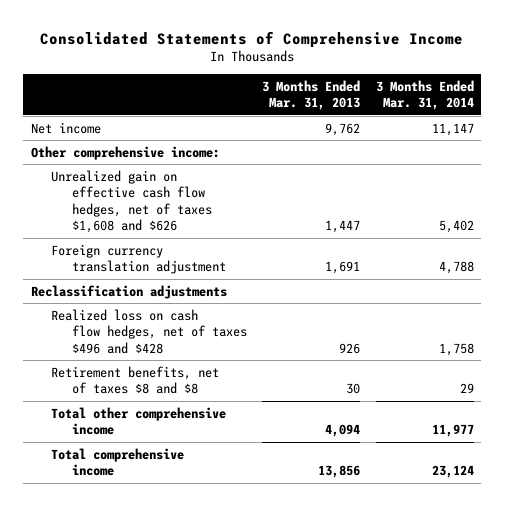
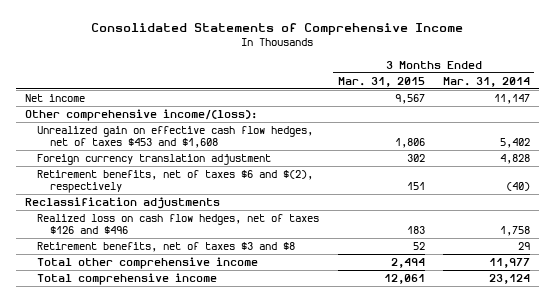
[262,79,361,111] 3 Months Ended Mar. 31, 2013 -> none
none -> [337,76,425,87] Mar. 31, 2015
[31,145,221,160] Other comprehensive income: -> [24,109,257,122] Other comprehensive income/(loss):
[51,169,212,234] Unrealized gain on effective cash flow hedges, net of taxes $1,608 and $626 -> [37,126,314,149] Unrealized gain on effective cash flow hedges, net of taxes $453 and $1,608
[438,261,474,275] 4,788 -> [499,154,530,165] 4,828
none -> [37,170,314,194] Retirement benefits, net of taxes $6 and $(2), respectively
[51,308,247,354] Realized loss on cash flow hedges, net of taxes $496 and $428 -> [37,214,320,235] Realized loss on cash flow hedges, net of taxes $126 and $496
[51,365,220,395] Retirement benefits, net of taxes $8 and $8 -> [37,242,296,253] Retirement benefits, net of taxes $3 and $8

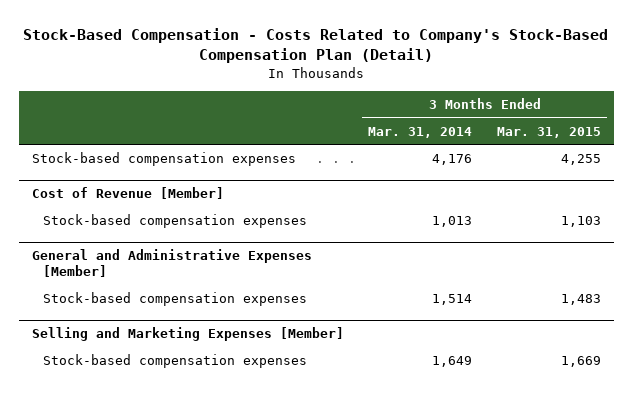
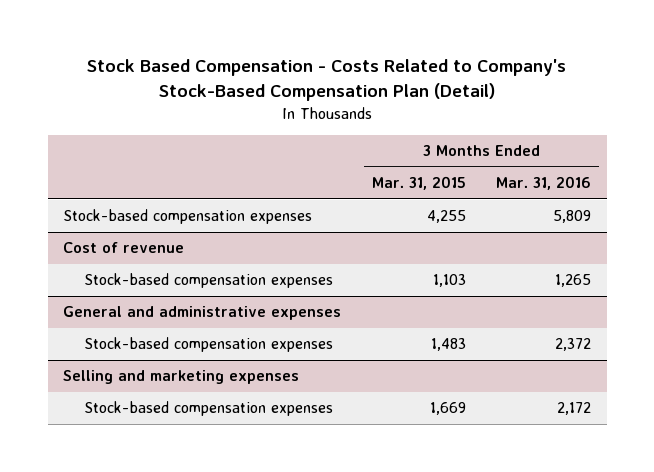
[23,27,609,64] Stock-Based Compensation - Costs Related to Company's Stock-Based Compensation Plan (Detail) -> [87,59,567,102] Stock Based Compensation - Costs Related to Company's Stock-Based Compensation Plan (Detail)
[368,126,473,138] Mar. 31, 2014 -> none
none -> [496,176,592,191] Mar. 31, 2016
[31,187,224,200] Cost of Revenue [Member] -> [62,242,184,254] Cost of revenue
[31,249,312,278] General and Administrative Expenses [Member] -> [62,306,341,321] General and administrative expenses
[31,327,344,342] Selling and Marketing Expenses [Member] -> [62,370,299,385] Selling and marketing expenses

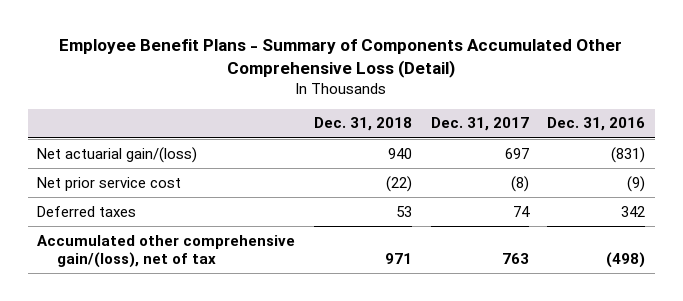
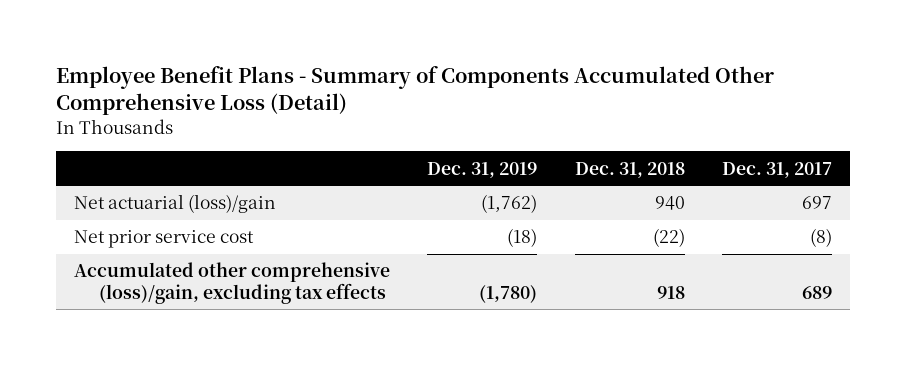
[547,117,646,132] Dec. 31, 2016 -> none
none -> [427,161,538,178] Dec. 31, 2019
[37,146,198,163] Net actuarial gain/(loss) -> [74,194,277,214] Net actuarial (loss)/gain
[37,205,137,217] Deferred taxes -> none
[37,234,296,269] Accumulated other comprehensive gain/(loss), net of tax -> [74,262,391,304] Accumulated other comprehensive (loss)/gain, excluding tax effects
[384,253,412,265] 971 -> [656,285,685,299] 918
[501,253,529,265] 763 -> [801,285,832,299] 689

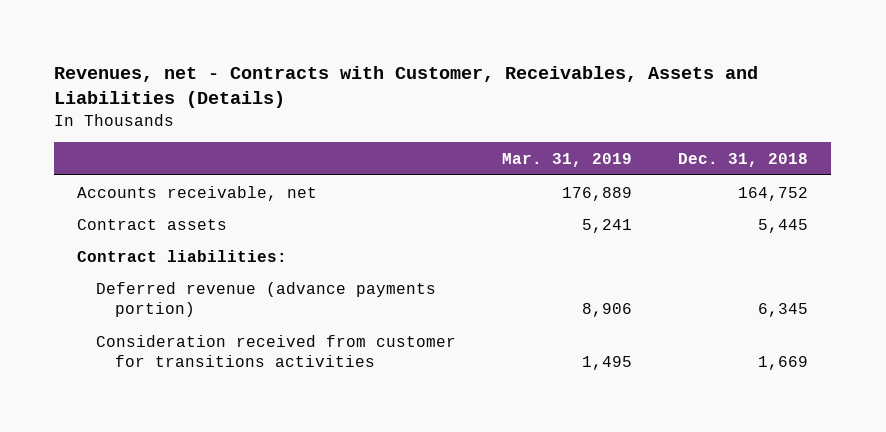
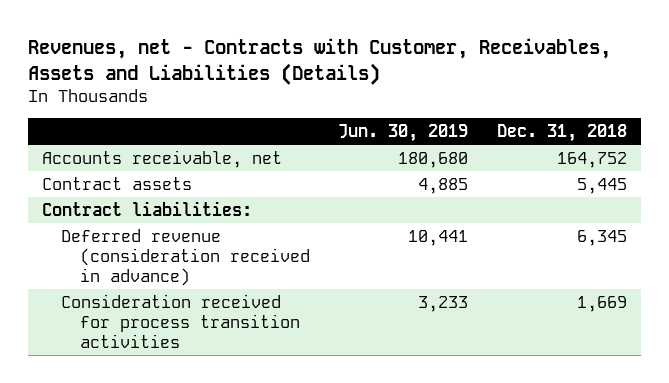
[502,152,633,167] Mar. 31, 2019 -> none
none -> [338,124,469,143] Jun. 30, 2019
[96,281,437,317] Deferred revenue (advance payments portion) -> [61,228,310,286] Deferred revenue (consideration received in advance)
[96,334,457,367] Consideration received from customer for transitions activities -> [61,293,300,348] Consideration received for process transition activities

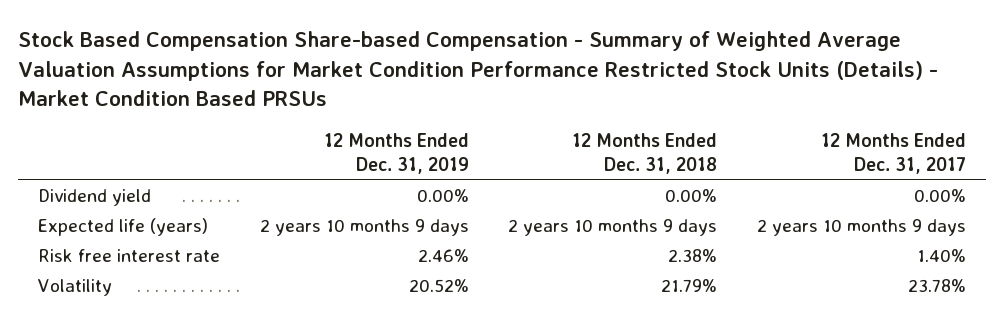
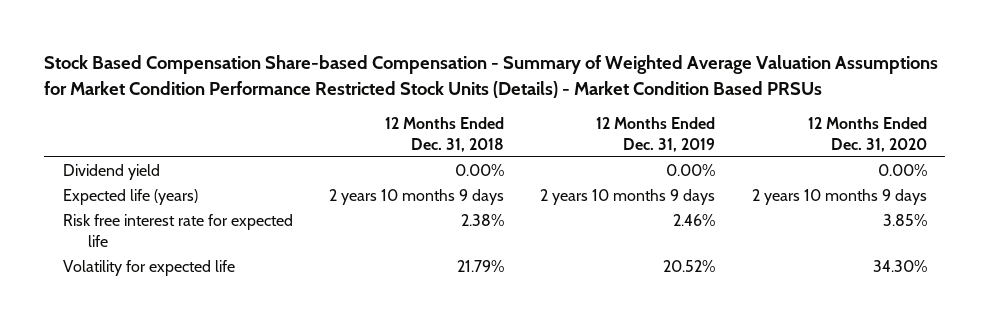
[820,133,966,174] 12 Months Ended Dec. 31, 2017 -> none
none -> [807,117,927,152] 12 Months Ended Dec. 31, 2020
[37,248,220,262] Risk free interest rate -> [62,214,293,247] Risk free interest rate for expected life
[37,278,112,296] Volatility -> [62,260,235,277] Volatility for expected life

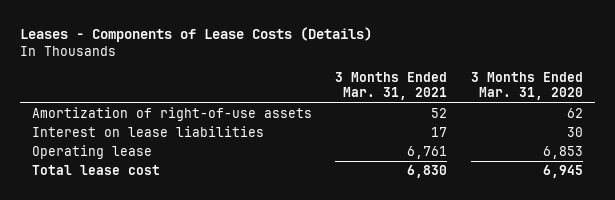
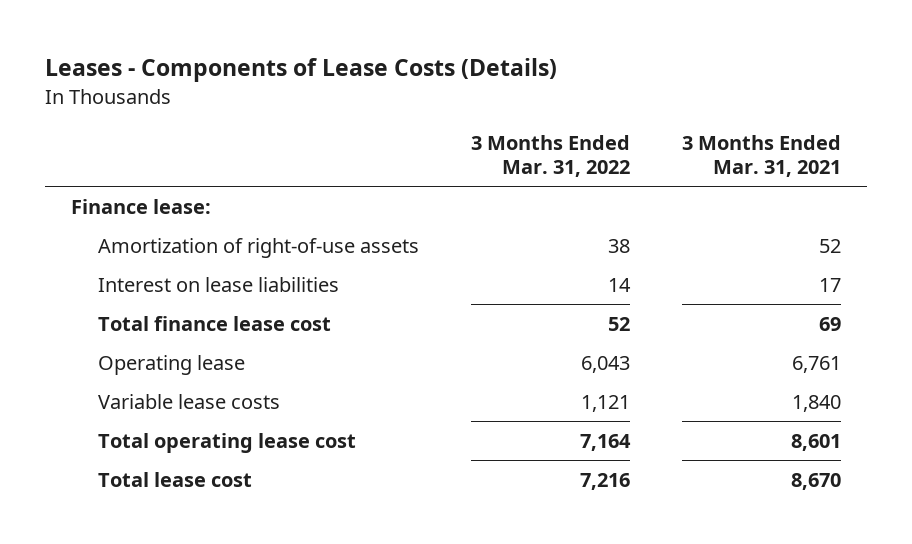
[470,72,583,101] 3 Months Ended Mar. 31, 2020 -> none
none -> [471,135,631,177] 3 Months Ended Mar. 31, 2022
none -> [71,198,212,214] Finance lease:
none -> [98,315,332,331] Total finance lease cost
none -> [98,393,281,409] Variable lease costs
none -> [98,432,357,453] Total operating lease cost
[407,165,448,179] 6,830 -> [791,472,842,490] 8,670

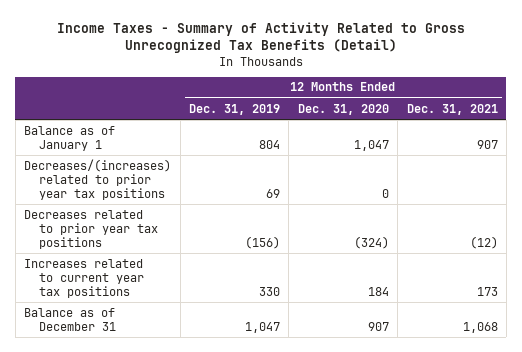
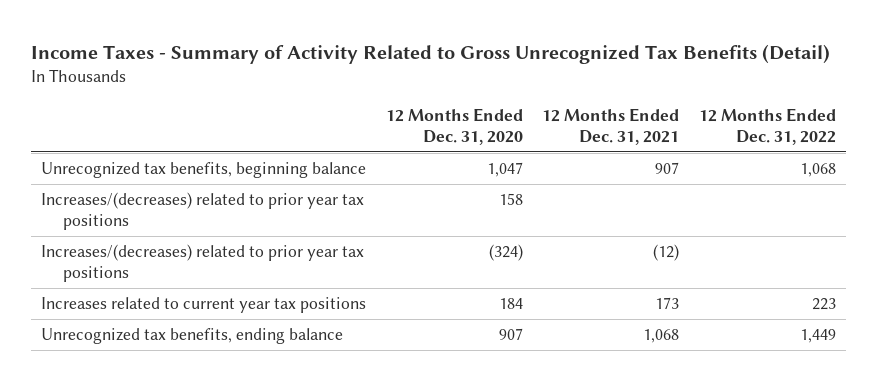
[188,103,280,115] Dec. 31, 2019 -> none
none -> [699,108,837,146] 12 Months Ended Dec. 31, 2022
[24,125,116,151] Balance as of January 1 -> [41,162,367,179] Unrecognized tax benefits, beginning balance
[24,158,172,200] Decreases/(increases) related to prior year tax positions -> [41,192,365,231] Increases/(decreases) related to prior year tax positions
[381,188,389,198] 0 -> [498,193,523,206] 158
[24,209,159,249] Decreases related to prior year tax positions -> [41,244,365,283] Increases/(decreases) related to prior year tax positions
[24,307,117,331] Balance as of December 31 -> [41,328,344,345] Unrecognized tax benefits, ending balance

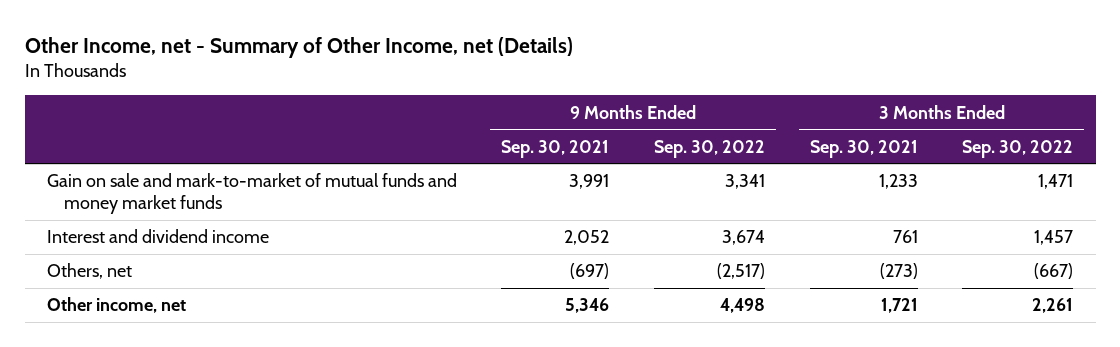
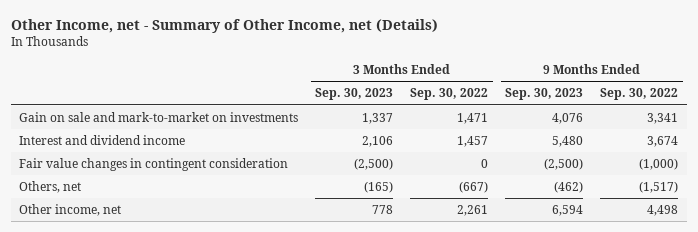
[501,139,610,158] Sep. 30, 2021 -> none
[809,139,918,158] Sep. 30, 2021 -> none
none -> [315,88,394,101] Sep. 30, 2023
none -> [505,88,584,101] Sep. 30, 2023
[46,173,457,214] Gain on sale and mark-to-market of mutual funds and money market funds -> [19,112,299,123] Gain on sale and mark-to-market on investments
none -> [19,158,289,172] Fair value changes in contingent consideration
[717,263,766,280] (2,517) -> [639,181,679,194] (1,517)

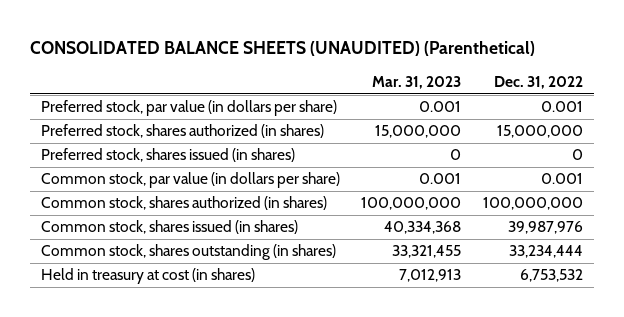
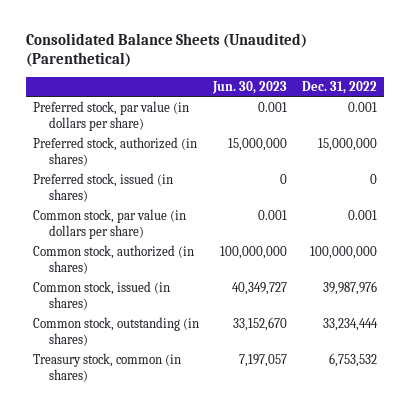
[30,41,536,57] CONSOLIDATED BALANCE SHEETS (UNAUDITED) (Parenthetical) -> [25,32,307,68] Consolidated Balance Sheets (Unaudited) (Parenthetical)
[372,76,462,90] Mar. 31, 2023 -> none
none -> [212,81,288,95] Jun. 30, 2023
[41,124,325,139] Preferred stock, shares authorized (in shares) -> [32,137,197,167] Preferred stock, authorized (in shares)
[41,148,296,163] Preferred stock, shares issued (in shares) -> [32,173,173,203] Preferred stock, issued (in shares)
[41,196,328,211] Common stock, shares authorized (in shares) -> [32,245,194,275] Common stock, authorized (in shares)
[41,220,299,235] Common stock, shares issued (in shares) -> [32,281,170,311] Common stock, issued (in shares)
[41,244,337,261] Common stock, shares outstanding (in shares) -> [32,317,199,347] Common stock, outstanding (in shares)
[41,268,256,285] Held in treasury at cost (in shares) -> [32,353,181,383] Treasury stock, common (in shares)

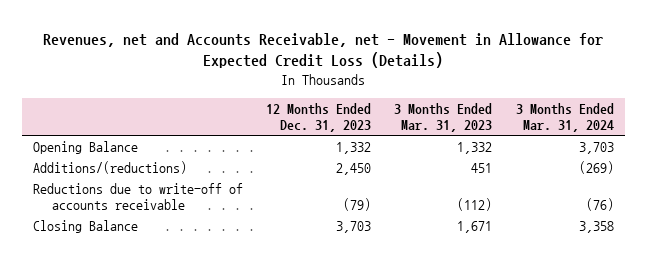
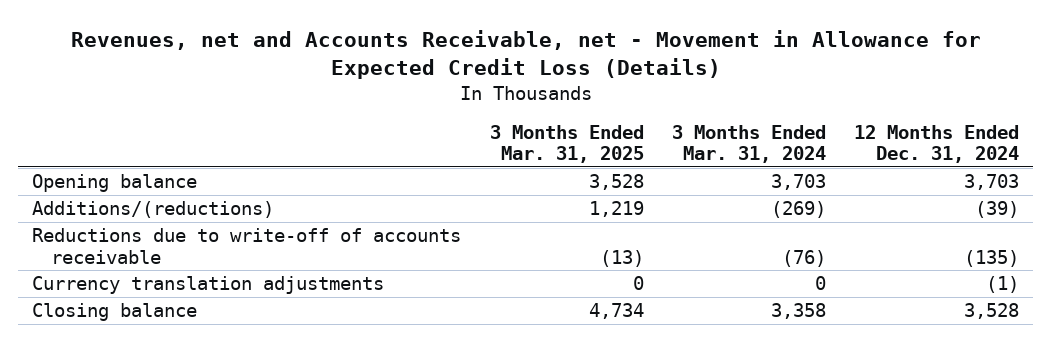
[266,102,372,133] 12 Months Ended Dec. 31, 2023 -> none
[394,102,493,133] 3 Months Ended Mar. 31, 2023 -> none
none -> [489,124,644,164] 3 Months Ended Mar. 31, 2025
none -> [853,124,1019,164] 12 Months Ended Dec. 31, 2024
[33,140,139,154] Opening Balance -> [32,174,198,193] Opening balance
none -> [32,276,385,295] Currency translation adjustments
[33,219,139,233] Closing Balance -> [32,303,198,322] Closing balance

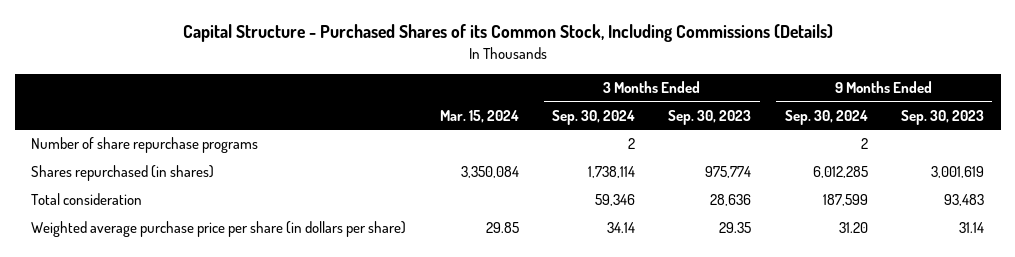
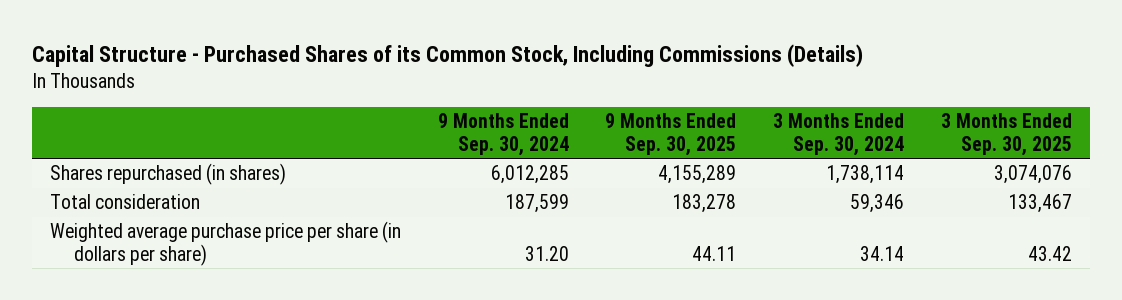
[439,109,519,123] Mar. 15, 2024 -> none
[668,109,752,125] Sep. 30, 2023 -> none
[901,109,985,125] Sep. 30, 2023 -> none
none -> [605,112,737,156] 9 Months Ended Sep. 30, 2025
none -> [940,112,1072,156] 3 Months Ended Sep. 30, 2025
[31,137,259,154] Number of share repurchase programs -> none

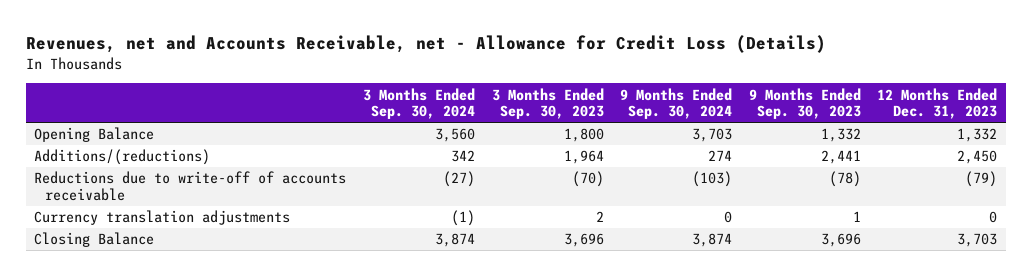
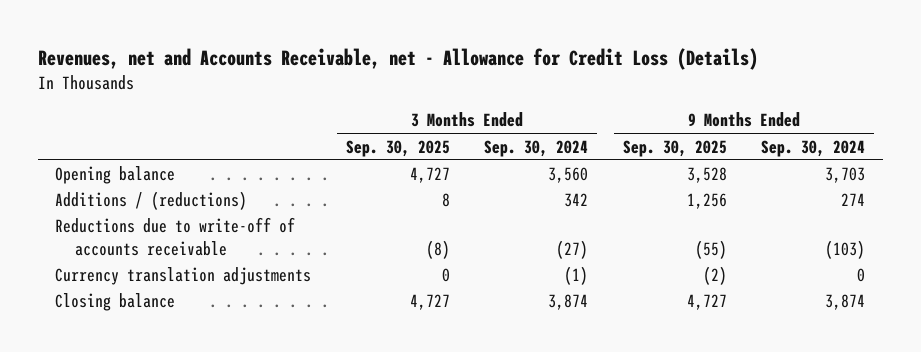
[491,87,604,120] 3 Months Ended Sep. 30, 2023 -> none
[748,87,861,120] 9 Months Ended Sep. 30, 2023 -> none
[877,87,998,120] 12 Months Ended Dec. 31, 2023 -> none
none -> [345,139,450,157] Sep. 30, 2025
none -> [622,139,727,157] Sep. 30, 2025
[34,127,155,143] Opening Balance -> [55,166,176,185] Opening balance
[34,149,211,166] Additions/(reductions) -> [55,191,248,211] Additions / (reductions)
[34,232,155,248] Closing Balance -> [55,293,176,312] Closing balance

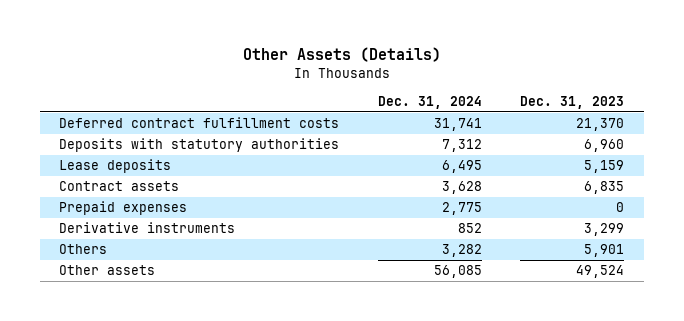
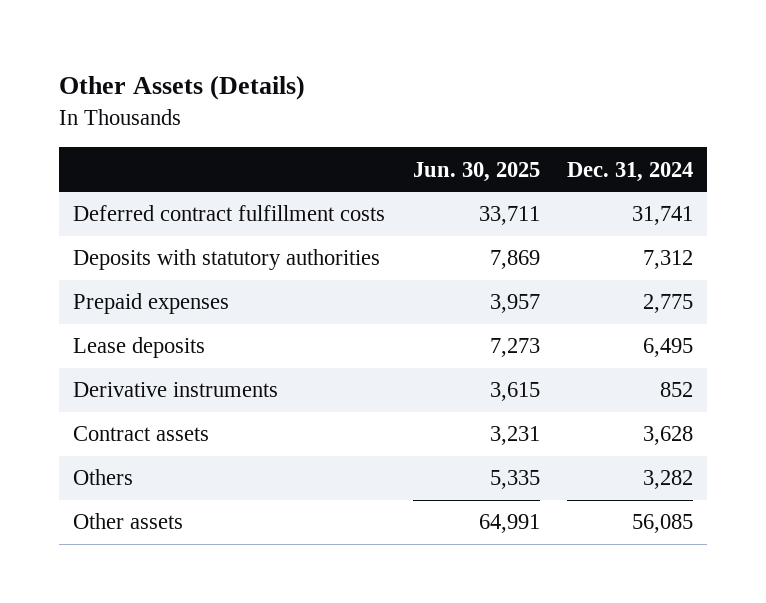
[520,96,625,110] Dec. 31, 2023 -> none
none -> [412,161,540,182] Jun. 30, 2025
[59,159,172,174] Lease deposits -> [72,337,205,359] Lease deposits
[59,181,180,192] Contract assets -> [72,426,209,442] Contract assets

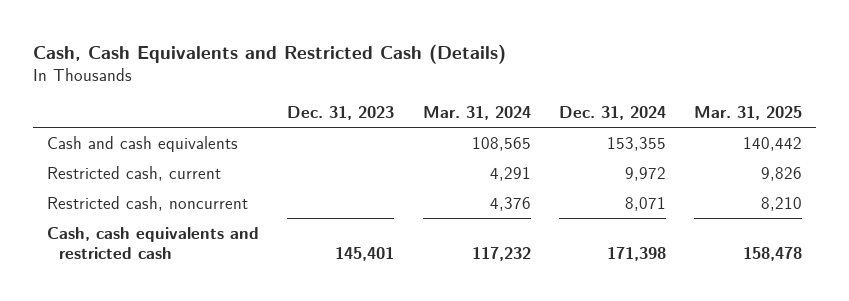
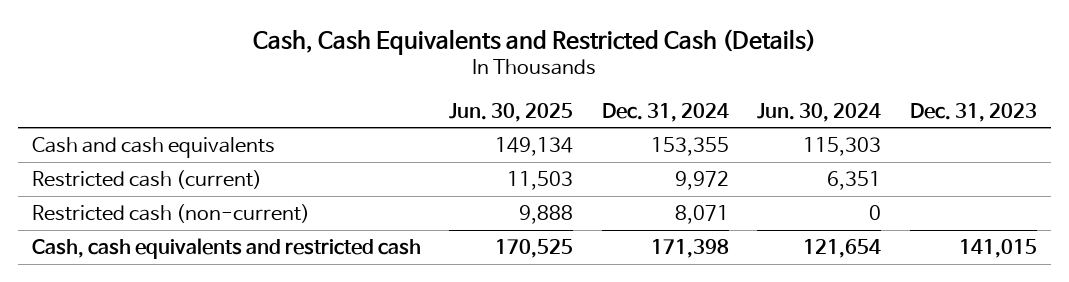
[422,105,531,120] Mar. 31, 2024 -> none
[693,105,802,120] Mar. 31, 2025 -> none
none -> [449,102,574,122] Jun. 30, 2025
none -> [757,102,882,122] Jun. 30, 2024
[47,165,222,181] Restricted cash, current -> [31,169,262,189] Restricted cash (current)
[47,195,249,211] Restricted cash, noncurrent -> [31,203,310,223] Restricted cash (non-current)
[335,246,395,261] 145,401 -> [958,238,1037,258] 141,015

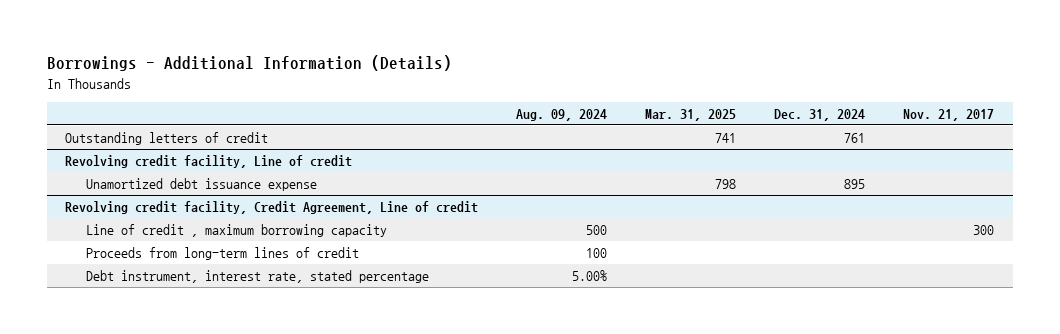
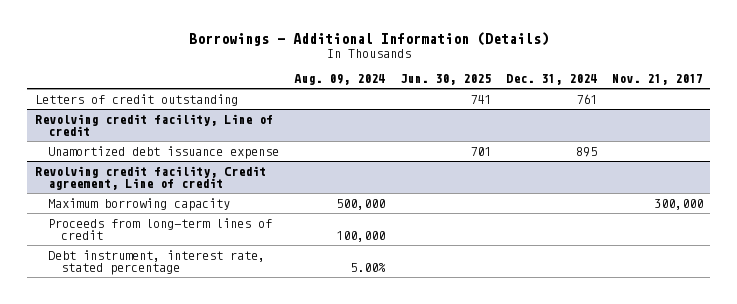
[645,108,737,121] Mar. 31, 2025 -> none
none -> [399,74,491,86] Jun. 30, 2025
[65,132,269,146] Outstanding letters of credit -> [34,93,238,106] Letters of credit outstanding
[65,201,479,215] Revolving credit facility, Credit Agreement, Line of credit -> [34,165,266,191] Revolving credit facility, Credit agreement, Line of credit
[85,224,387,238] Line of credit , maximum borrowing capacity -> [47,197,230,211] Maximum borrowing capacity
[586,225,608,236] 500 -> [335,198,385,210] 500,000
[973,225,995,236] 300 -> [653,198,703,210] 300,000
[586,248,608,259] 100 -> [335,231,385,243] 100,000

